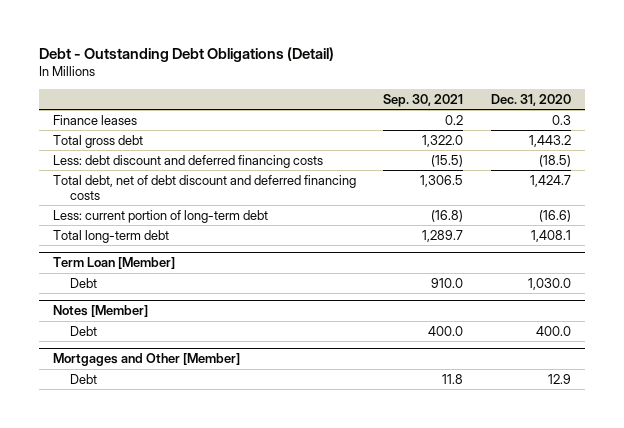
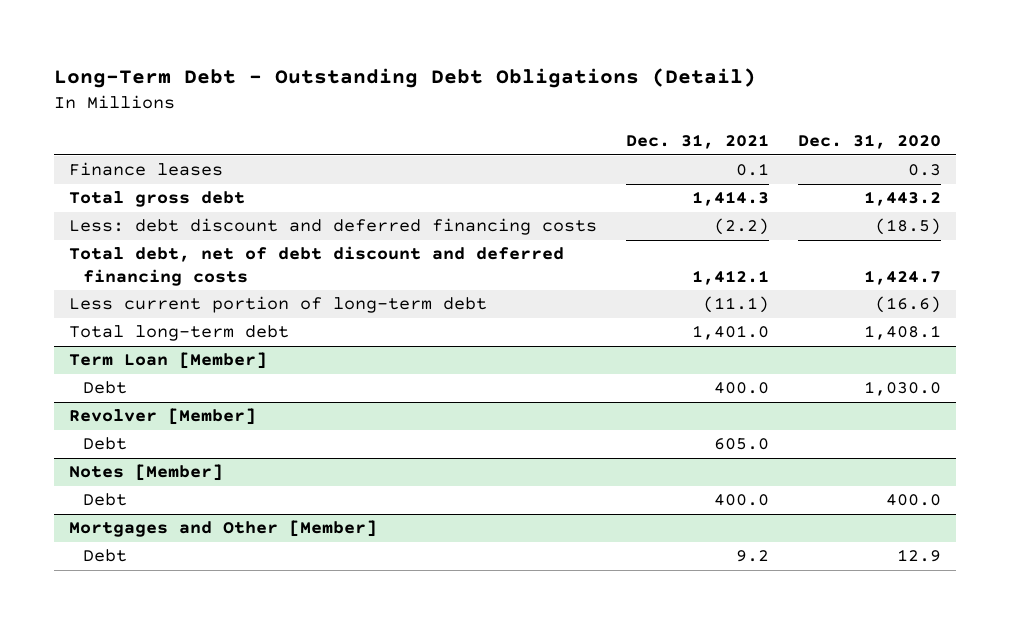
[38,46,334,62] Debt - Outstanding Debt Obligations (Detail) -> [54,68,757,89] Long-Term Debt - Outstanding Debt Obligations (Detail)
[383,94,464,108] Sep. 30, 2021 -> none
none -> [626,134,770,150] Dec. 31, 2021
[52,209,268,223] Less: current portion of long-term debt -> [69,296,488,314] Less current portion of long-term debt
none -> [69,408,257,426] Revolver [Member]
none -> [83,437,128,451] Debt

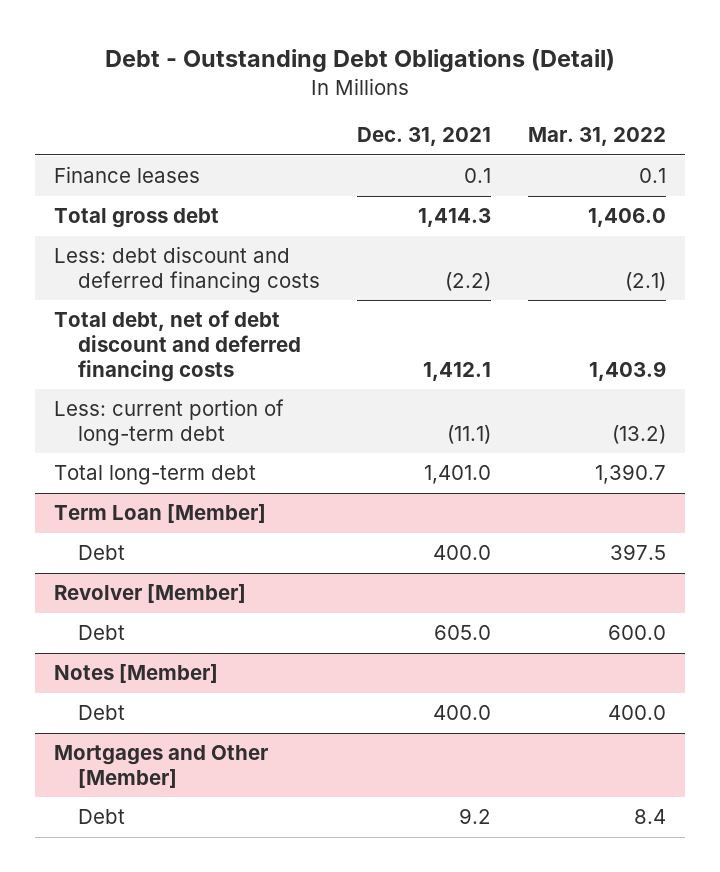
[54,68,757,89] Long-Term Debt - Outstanding Debt Obligations (Detail) -> [105,49,616,73] Debt - Outstanding Debt Obligations (Detail)
[798,134,942,150] Dec. 31, 2020 -> none
none -> [528,127,667,147] Mar. 31, 2022
[69,296,488,314] Less current portion of long-term debt -> [53,399,284,446] Less: current portion of long-term debt

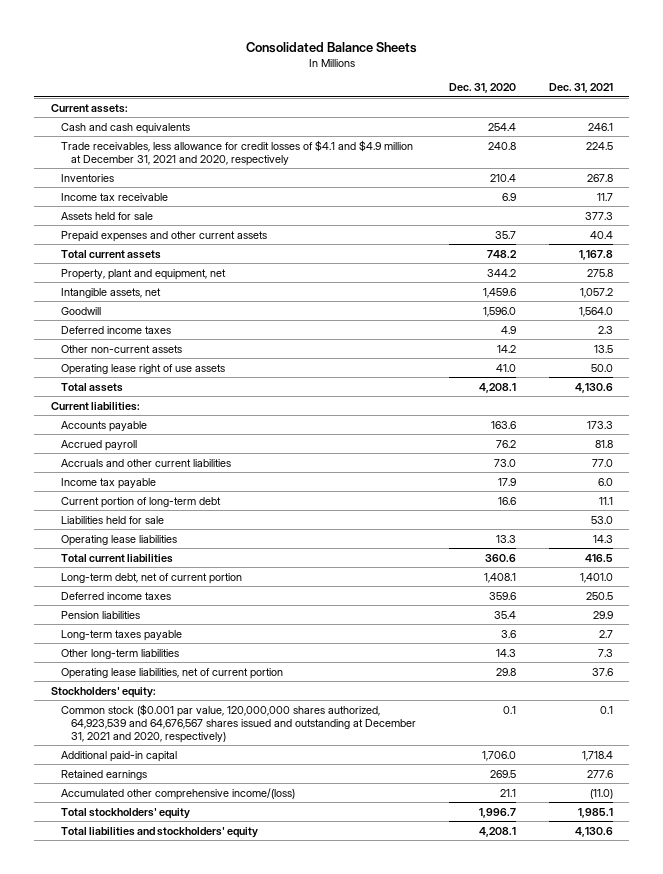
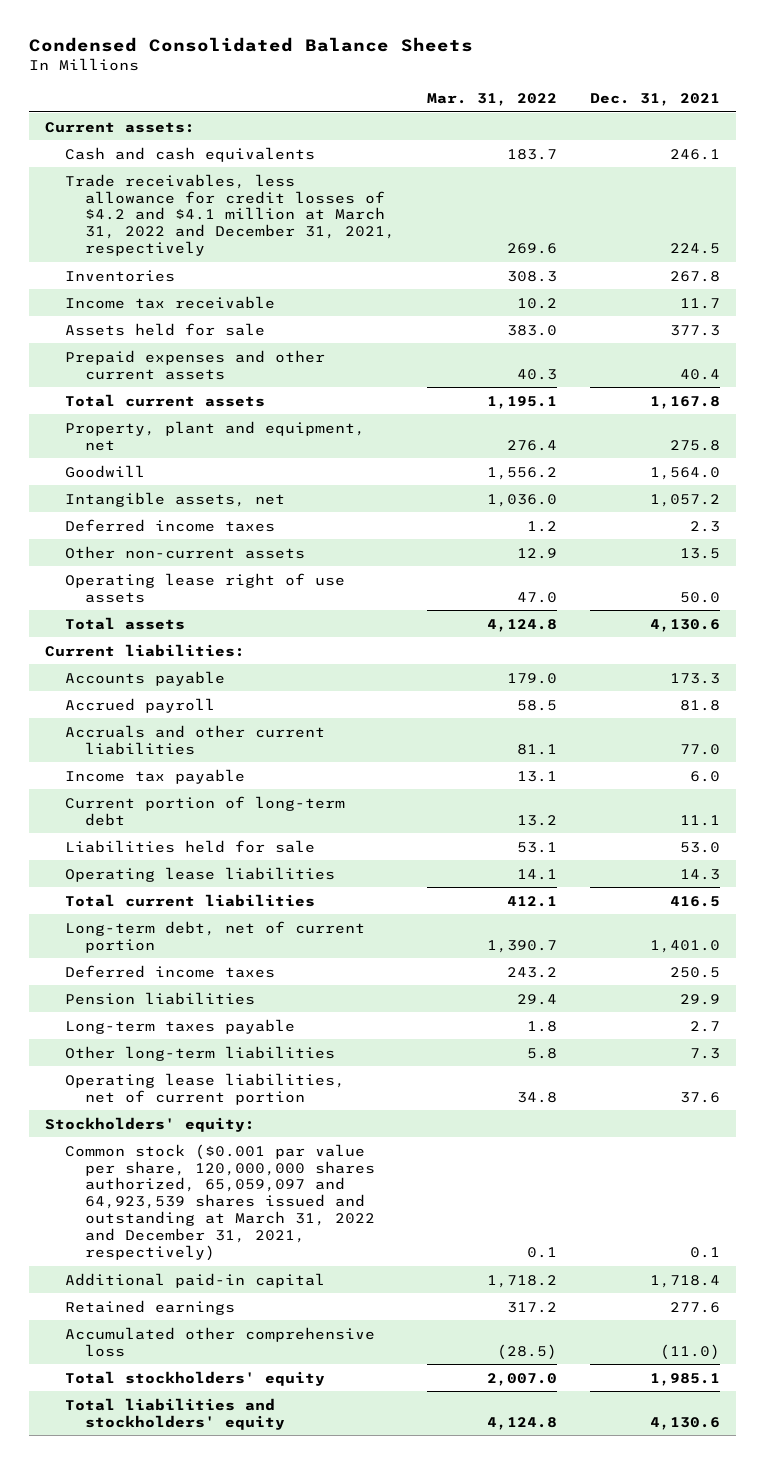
[245,41,417,53] Consolidated Balance Sheets -> [28,36,473,52] Condensed Consolidated Balance Sheets
[448,83,516,94] Dec. 31, 2020 -> none
none -> [427,92,558,106] Mar. 31, 2022
[60,139,413,166] Trade receivables, less allowance for credit losses of $4.1 and $4.9 million at December 31, 2021 and 2020, respectively -> [64,173,395,257] Trade receivables, less allowance for credit losses of $4.2 and $4.1 million at March 31, 2022 and December 31, 2021, respectively
[60,287,161,298] Intangible assets, net -> [64,491,285,507] Intangible assets, net
[60,703,417,744] Common stock ($0.001 par value, 120,000,000 shares authorized, 64,923,539 and 64,676,567 shares issued and outstanding at December 31, 2021 and 2020, respectively) -> [64,1143,375,1262] Common stock ($0.001 par value per share, 120,000,000 shares authorized, 65,059,097 and 64,923,539 shares issued and outstanding at March 31, 2022 and December 31, 2021, respectively)
[60,787,295,800] Accumulated other comprehensive income/(loss) -> [64,1326,375,1357] Accumulated other comprehensive loss

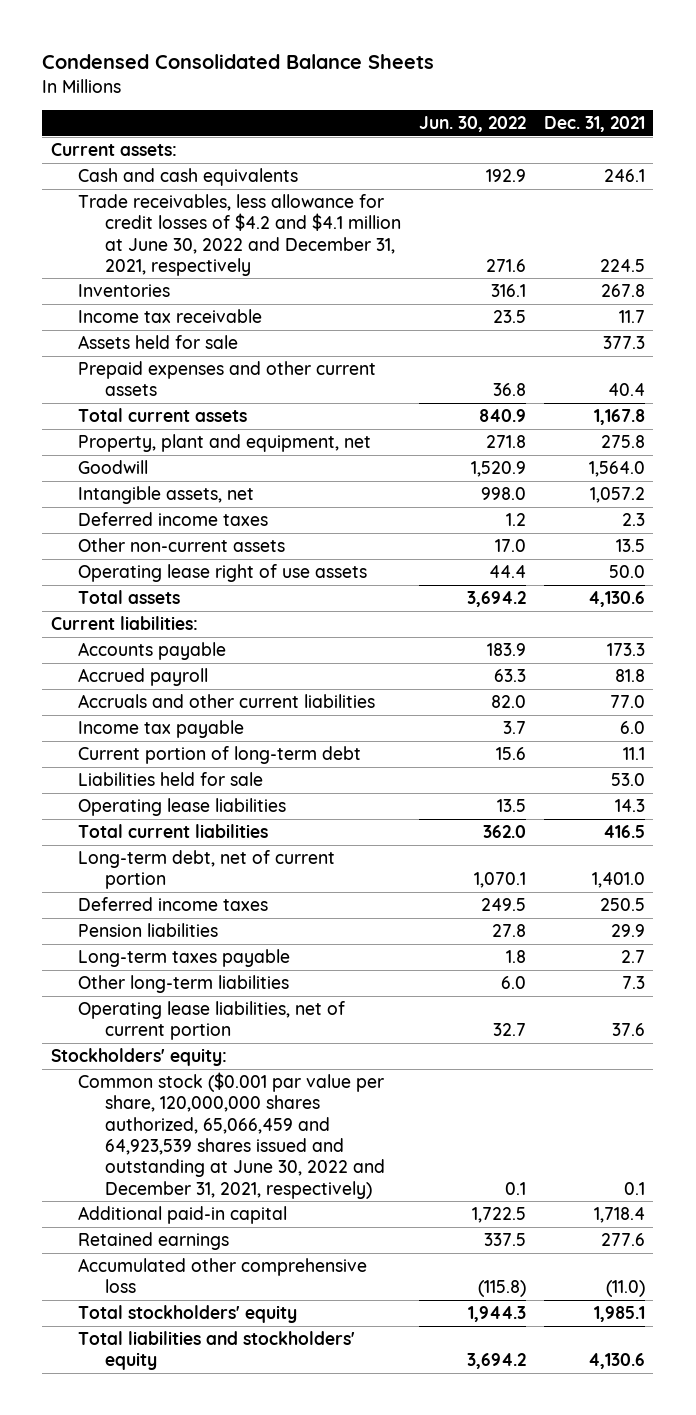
[427,92,558,106] Mar. 31, 2022 -> none
none -> [418,116,526,133] Jun. 30, 2022
[64,173,395,257] Trade receivables, less allowance for credit losses of $4.2 and $4.1 million at March 31, 2022 and December 31, 2021, respectively -> [78,193,402,276] Trade receivables, less allowance for credit losses of $4.2 and $4.1 million at June 30, 2022 and December 31, 2021, respectively
[64,1143,375,1262] Common stock ($0.001 par value per share, 120,000,000 shares authorized, 65,059,097 and 64,923,539 shares issued and outstanding at March 31, 2022 and December 31, 2021, respectively) -> [78,1071,386,1199] Common stock ($0.001 par value per share, 120,000,000 shares authorized, 65,066,459 and 64,923,539 shares issued and outstanding at June 30, 2022 and December 31, 2021, respectively)

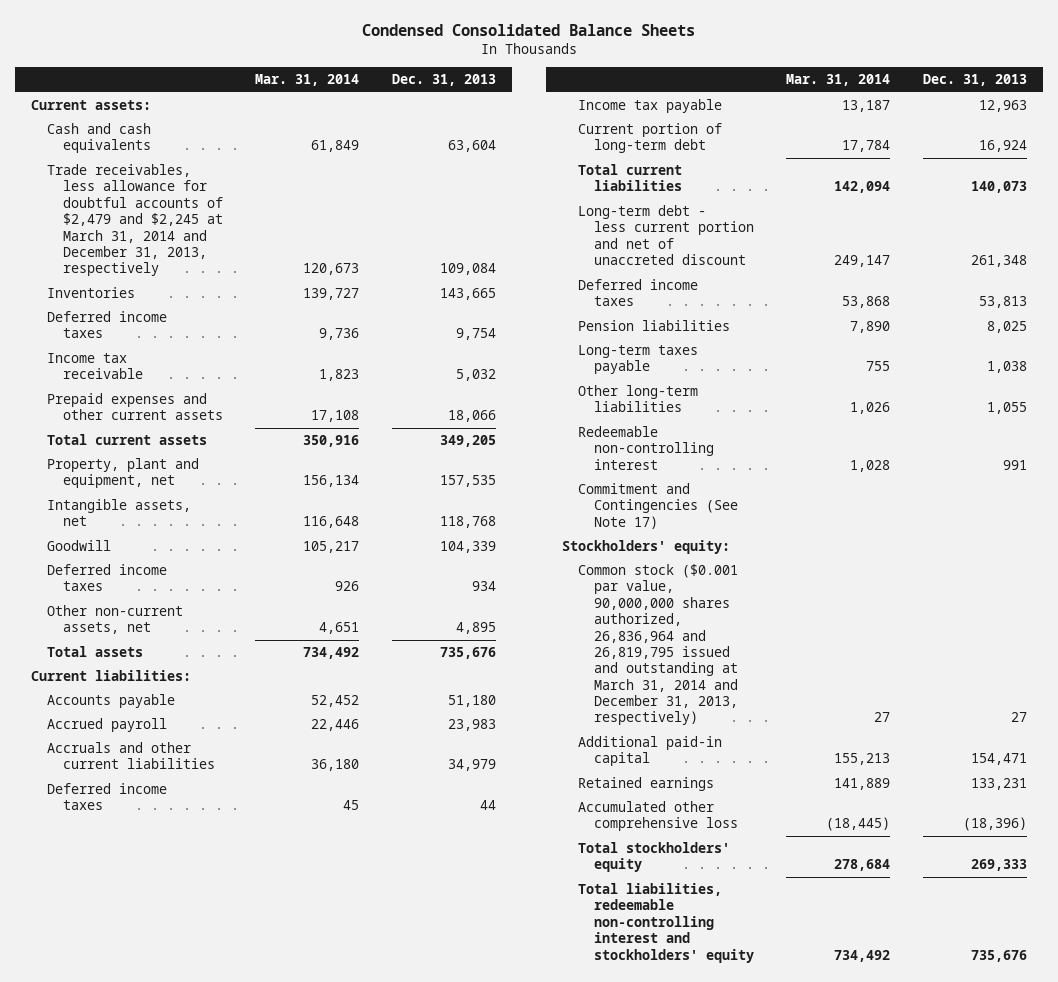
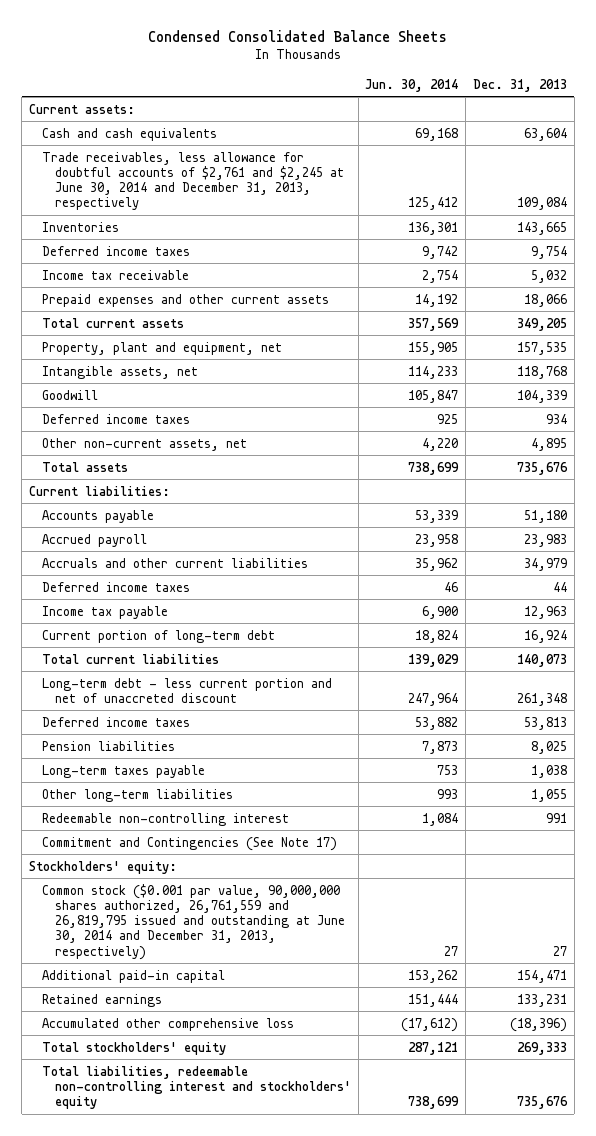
[255,74,360,87] Mar. 31, 2014 -> none
none -> [365,78,459,92] Jun. 30, 2014
[47,164,223,277] Trade receivables, less allowance for doubtful accounts of $2,479 and $2,245 at March 31, 2014 and December 31, 2013, respectively -> [41,151,344,211] Trade receivables, less allowance for doubtful accounts of $2,761 and $2,245 at June 30, 2014 and December 31, 2013, respectively
[577,564,738,726] Common stock ($0.001 par value, 90,000,000 shares authorized, 26,836,964 and 26,819,795 issued and outstanding at March 31, 2014 and December 31, 2013, respectively) -> [41,883,345,960] Common stock ($0.001 par value, 90,000,000 shares authorized, 26,761,559 and 26,819,795 issued and outstanding at June 30, 2014 and December 31, 2013, respectively)

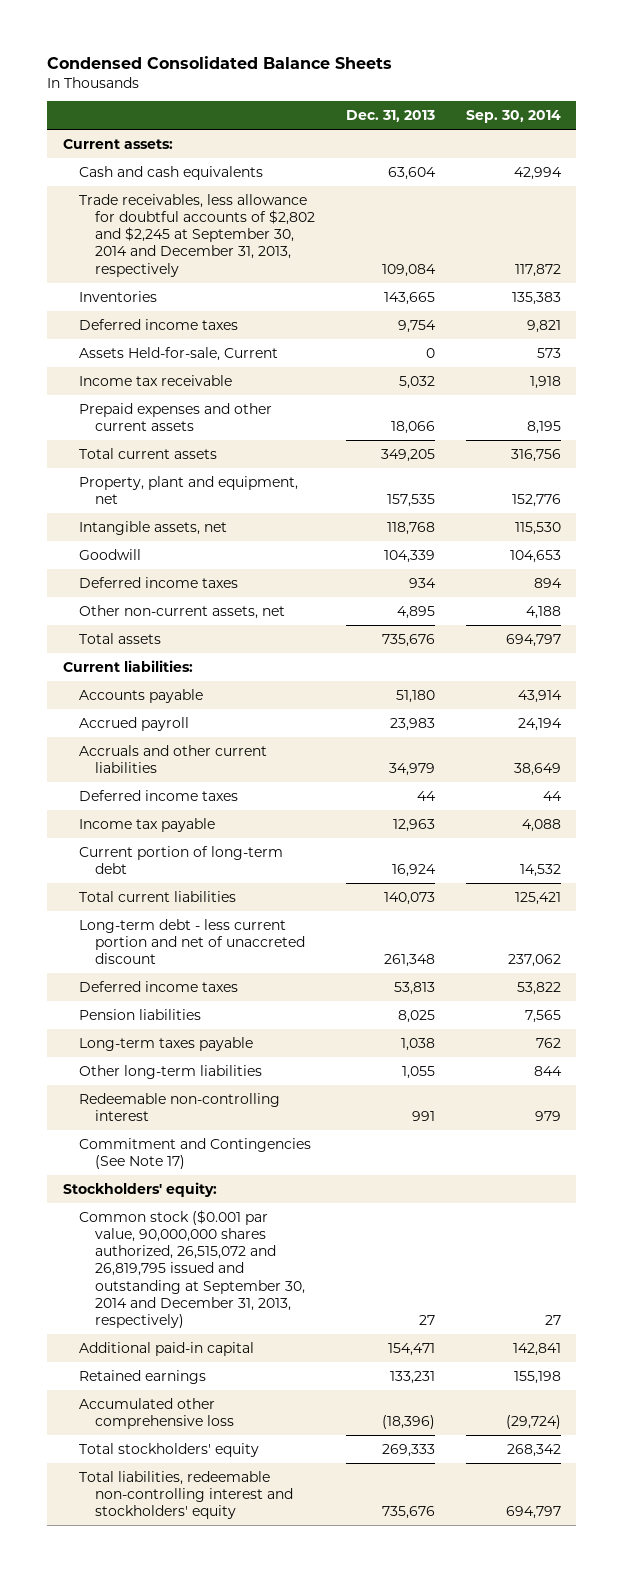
[365,78,459,92] Jun. 30, 2014 -> none
none -> [465,110,561,124] Sep. 30, 2014
[41,151,344,211] Trade receivables, less allowance for doubtful accounts of $2,761 and $2,245 at June 30, 2014 and December 31, 2013, respectively -> [78,193,315,277] Trade receivables, less allowance for doubtful accounts of $2,802 and $2,245 at September 30, 2014 and December 31, 2013, respectively
none -> [78,346,278,361] Assets Held-for-sale, Current
[41,883,345,960] Common stock ($0.001 par value, 90,000,000 shares authorized, 26,761,559 and 26,819,795 issued and outstanding at June 30, 2014 and December 31, 2013, respectively) -> [78,1209,305,1328] Common stock ($0.001 par value, 90,000,000 shares authorized, 26,515,072 and 26,819,795 issued and outstanding at September 30, 2014 and December 31, 2013, respectively)

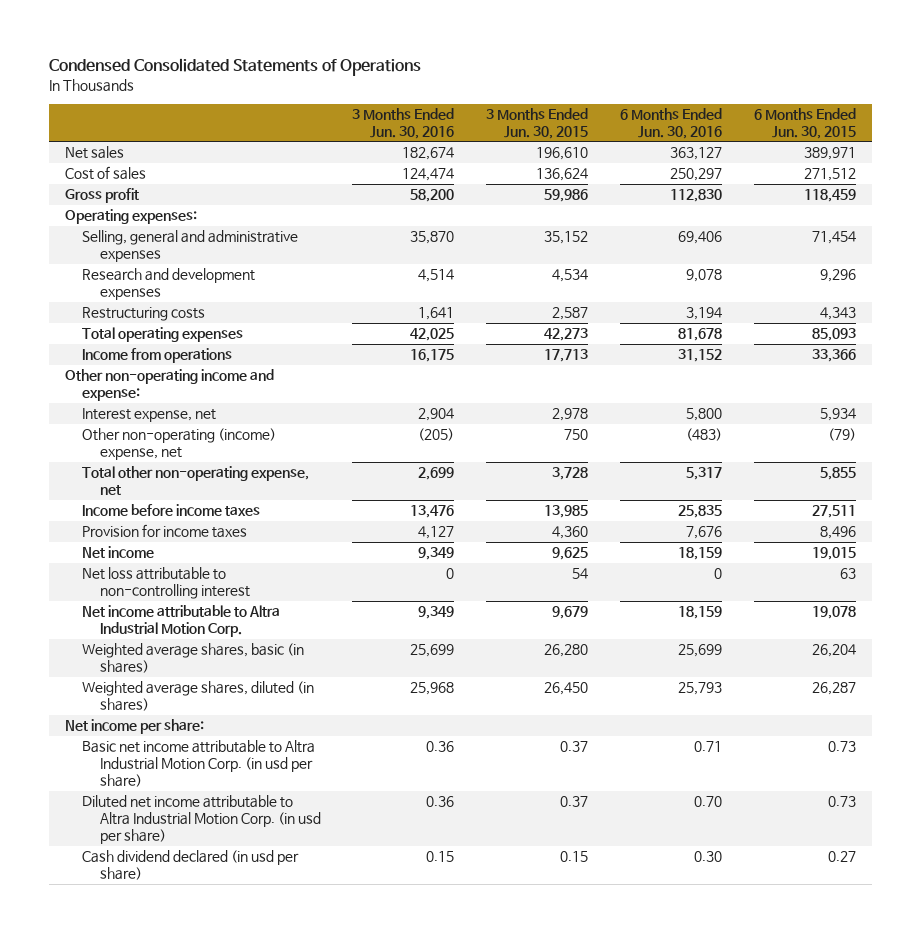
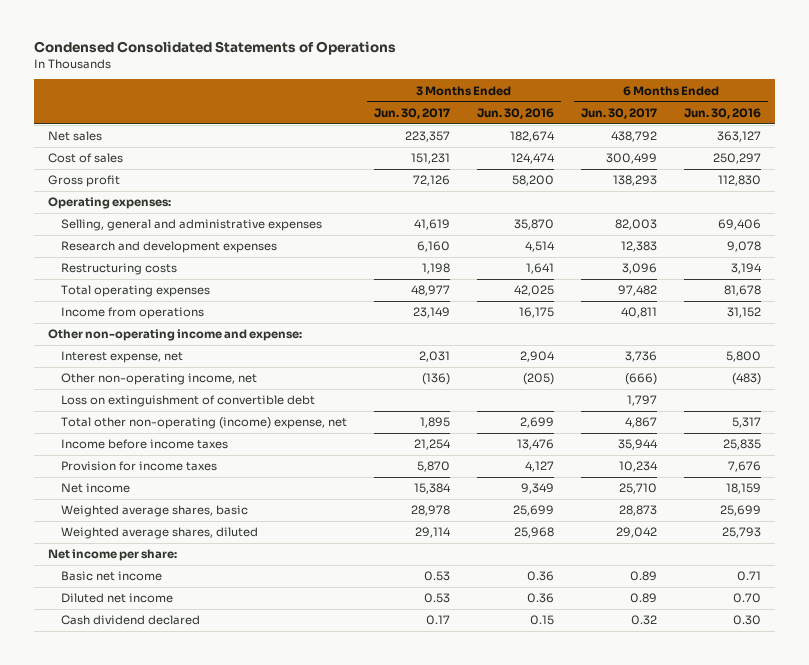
[486,107,589,140] 3 Months Ended Jun. 30, 2015 -> none
[753,107,856,140] 6 Months Ended Jun. 30, 2015 -> none
none -> [374,107,451,119] Jun. 30, 2017
none -> [581,107,658,119] Jun. 30, 2017
[82,428,277,461] Other non-operating (income) expense, net -> [60,373,257,386] Other non-operating income, net
none -> [60,395,315,408] Loss on extinguishment of convertible debt
[82,466,310,496] Total other non-operating expense, net -> [60,417,347,430] Total other non-operating (income) expense, net
[82,567,250,600] Net loss attributable to non-controlling interest -> none
[82,605,281,638] Net income attributable to Altra Industrial Motion Corp. -> none
[82,643,305,674] Weighted average shares, basic (in shares) -> [60,505,248,518] Weighted average shares, basic
[82,681,315,712] Weighted average shares, diluted (in shares) -> [60,527,258,540] Weighted average shares, diluted
[82,740,316,788] Basic net income attributable to Altra Industrial Motion Corp. (in usd per share) -> [60,571,162,582] Basic net income
[82,795,321,845] Diluted net income attributable to Altra Industrial Motion Corp. (in usd per share) -> [60,593,173,604] Diluted net income
[82,850,300,881] Cash dividend declared (in usd per share) -> [60,615,200,626] Cash dividend declared

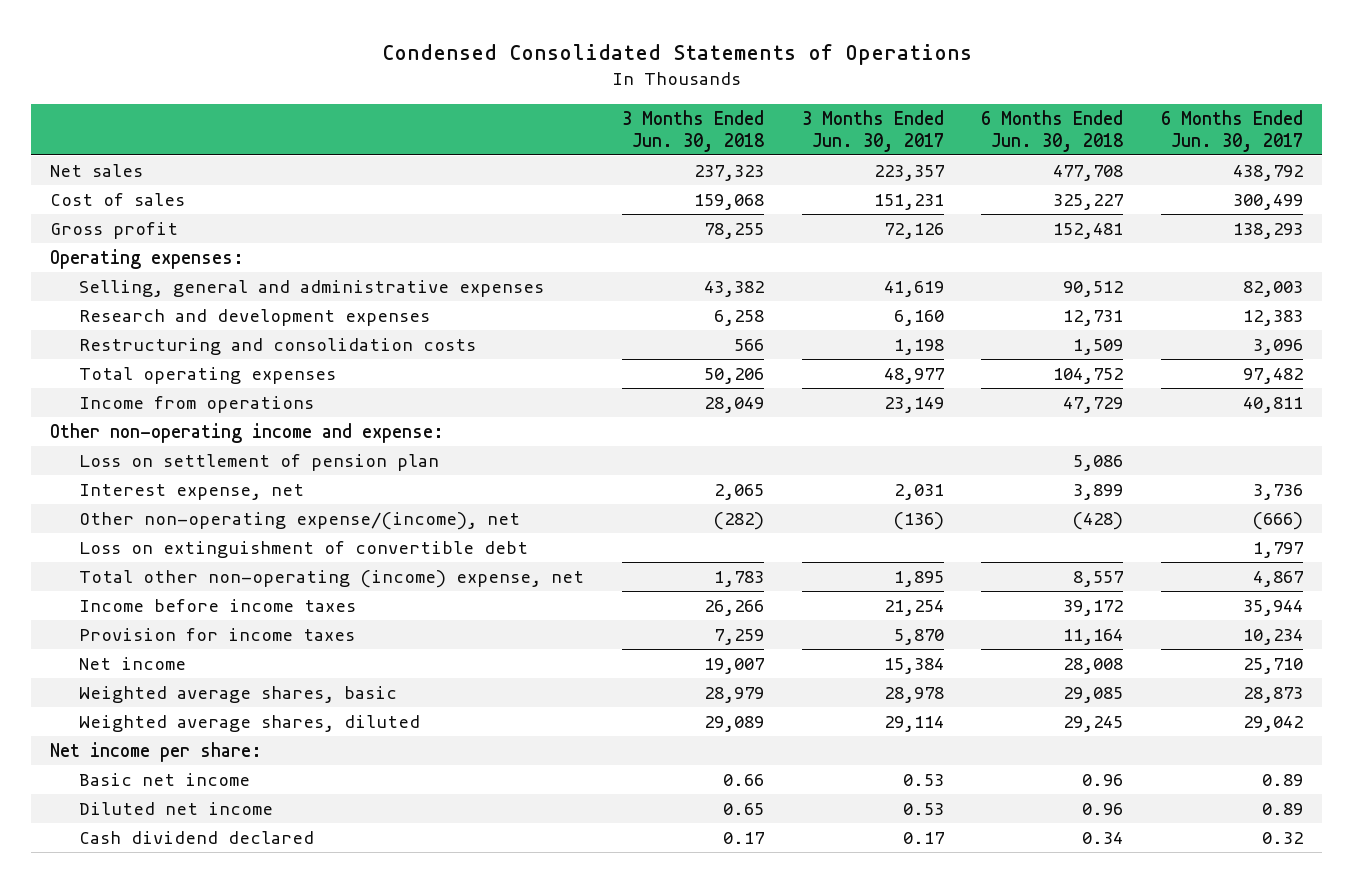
[477,107,555,119] Jun. 30, 2016 -> none
[684,107,762,119] Jun. 30, 2016 -> none
none -> [621,109,764,152] 3 Months Ended Jun. 30, 2018
none -> [981,109,1124,152] 6 Months Ended Jun. 30, 2018
[60,263,177,276] Restructuring costs -> [78,338,476,356] Restructuring and consolidation costs
none -> [78,454,439,472] Loss on settlement of pension plan
[60,373,257,386] Other non-operating income, net -> [78,512,520,531] Other non-operating expense/(income), net

